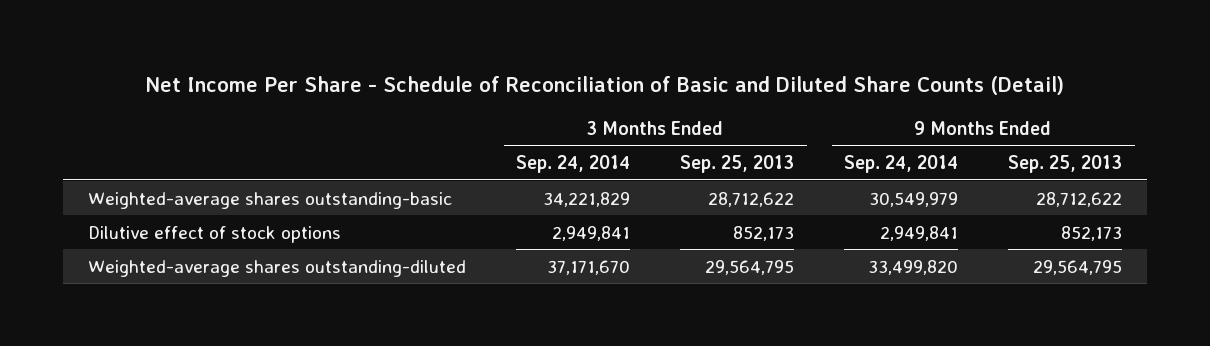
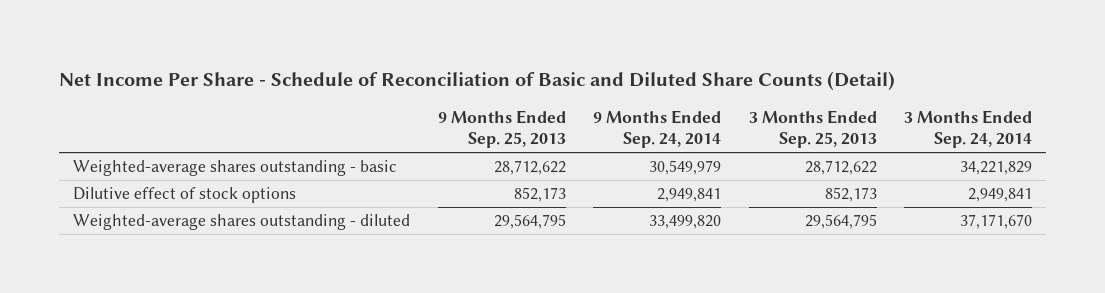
[88,191,453,209] Weighted-average shares outstanding-basic -> [72,160,397,177] Weighted-average shares outstanding - basic
[88,259,467,277] Weighted-average shares outstanding-diluted -> [72,214,410,231] Weighted-average shares outstanding - diluted

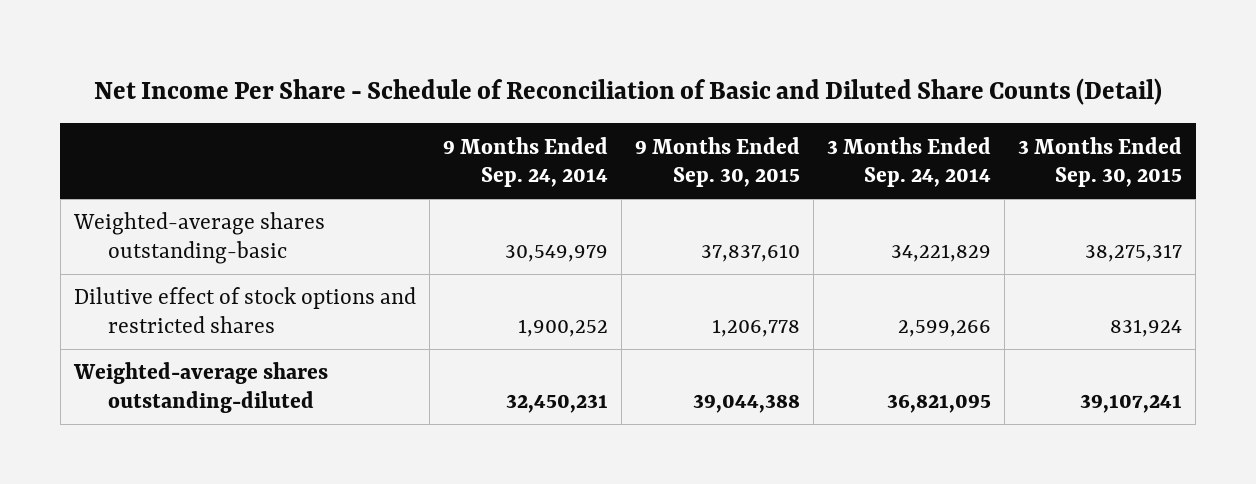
[437,109,566,149] 9 Months Ended Sep. 25, 2013 -> none
[748,109,877,149] 3 Months Ended Sep. 25, 2013 -> none
none -> [635,136,801,188] 9 Months Ended Sep. 30, 2015
none -> [1018,136,1183,188] 3 Months Ended Sep. 30, 2015
[72,160,397,177] Weighted-average shares outstanding - basic -> [72,212,325,264] Weighted-average shares outstanding-basic
[72,187,296,204] Dilutive effect of stock options -> [73,287,416,333] Dilutive effect of stock options and restricted shares
[657,188,722,203] 2,949,841 -> [518,318,609,337] 1,900,252
[968,188,1033,203] 2,949,841 -> [898,319,992,337] 2,599,266
[72,214,410,231] Weighted-average shares outstanding - diluted -> [72,362,328,413] Weighted-average shares outstanding-diluted
[649,215,722,230] 33,499,820 -> [506,393,609,413] 32,450,231
[960,214,1033,230] 37,171,670 -> [887,393,992,413] 36,821,095

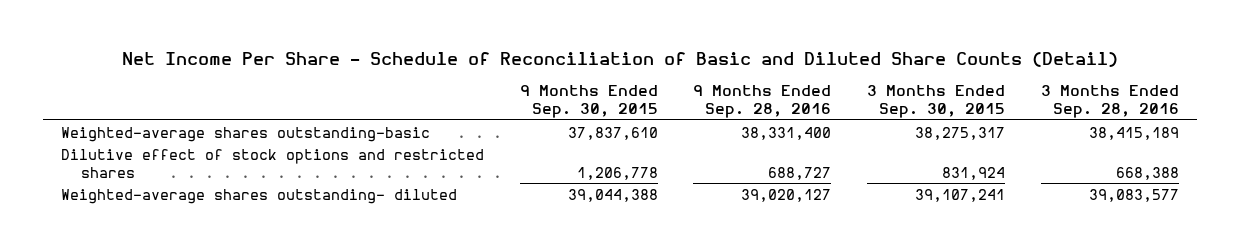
[443,136,609,188] 9 Months Ended Sep. 24, 2014 -> none
[827,136,992,188] 3 Months Ended Sep. 24, 2014 -> none
none -> [693,85,832,119] 9 Months Ended Sep. 28, 2016
none -> [1041,85,1180,119] 3 Months Ended Sep. 28, 2016
[72,362,328,413] Weighted-average shares outstanding-diluted -> [60,188,457,204] Weighted-average shares outstanding- diluted

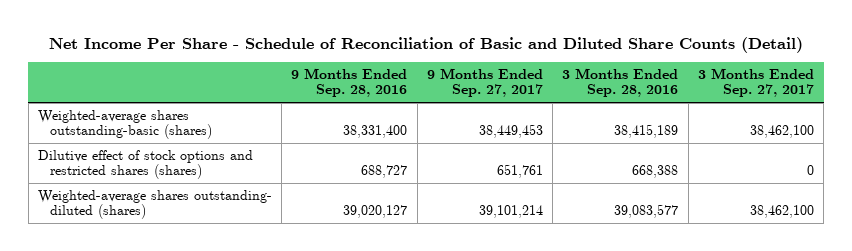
[519,85,658,119] 9 Months Ended Sep. 30, 2015 -> none
[867,85,1006,119] 3 Months Ended Sep. 30, 2015 -> none
none -> [426,67,543,98] 9 Months Ended Sep. 27, 2017
none -> [697,67,814,98] 3 Months Ended Sep. 27, 2017
[60,126,430,142] Weighted-average shares outstanding-basic -> [37,109,213,140] Weighted-average shares outstanding-basic (shares)
[60,148,484,178] Dilutive effect of stock options and restricted shares -> [37,149,253,180] Dilutive effect of stock options and restricted shares (shares)
[60,188,457,204] Weighted-average shares outstanding- diluted -> [37,189,272,220] Weighted-average shares outstanding- diluted (shares)

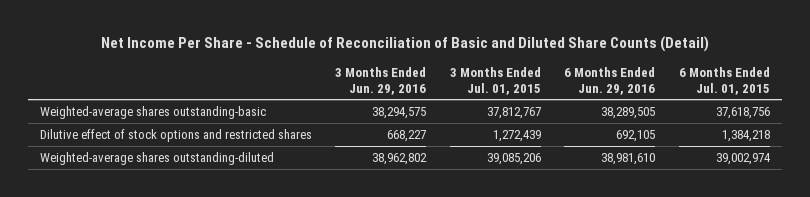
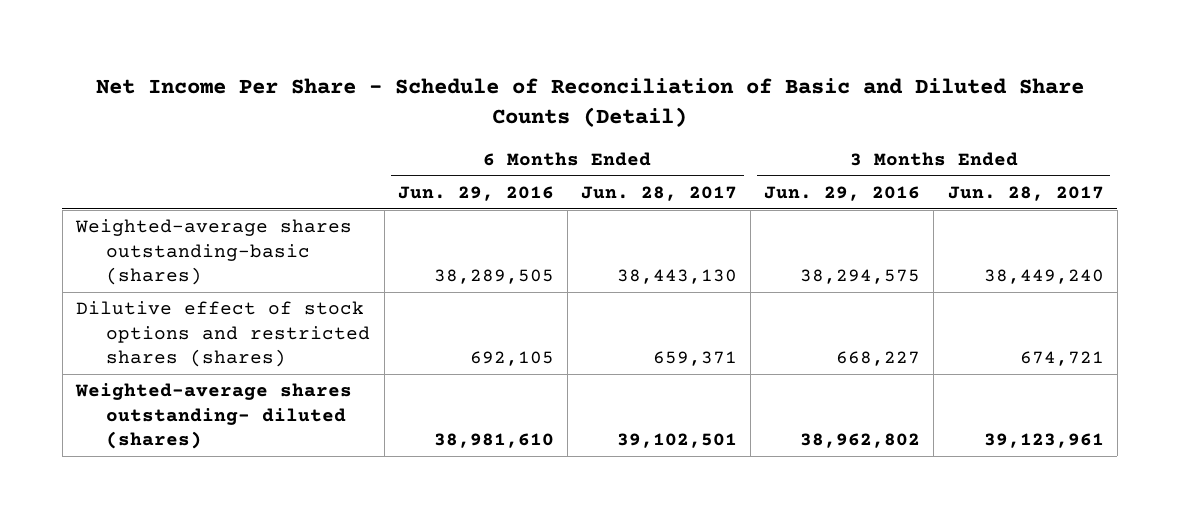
[449,67,541,95] 3 Months Ended Jul. 01, 2015 -> none
[679,67,771,95] 6 Months Ended Jul. 01, 2015 -> none
none -> [580,185,737,201] Jun. 28, 2017
none -> [947,185,1104,201] Jun. 28, 2017
[39,106,266,120] Weighted-average shares outstanding-basic -> [75,219,353,286] Weighted-average shares outstanding-basic (shares)
[39,129,312,143] Dilutive effect of stock options and restricted shares -> [76,301,371,368] Dilutive effect of stock options and restricted shares (shares)
[39,152,274,166] Weighted-average shares outstanding-diluted -> [75,383,353,450] Weighted-average shares outstanding- diluted (shares)

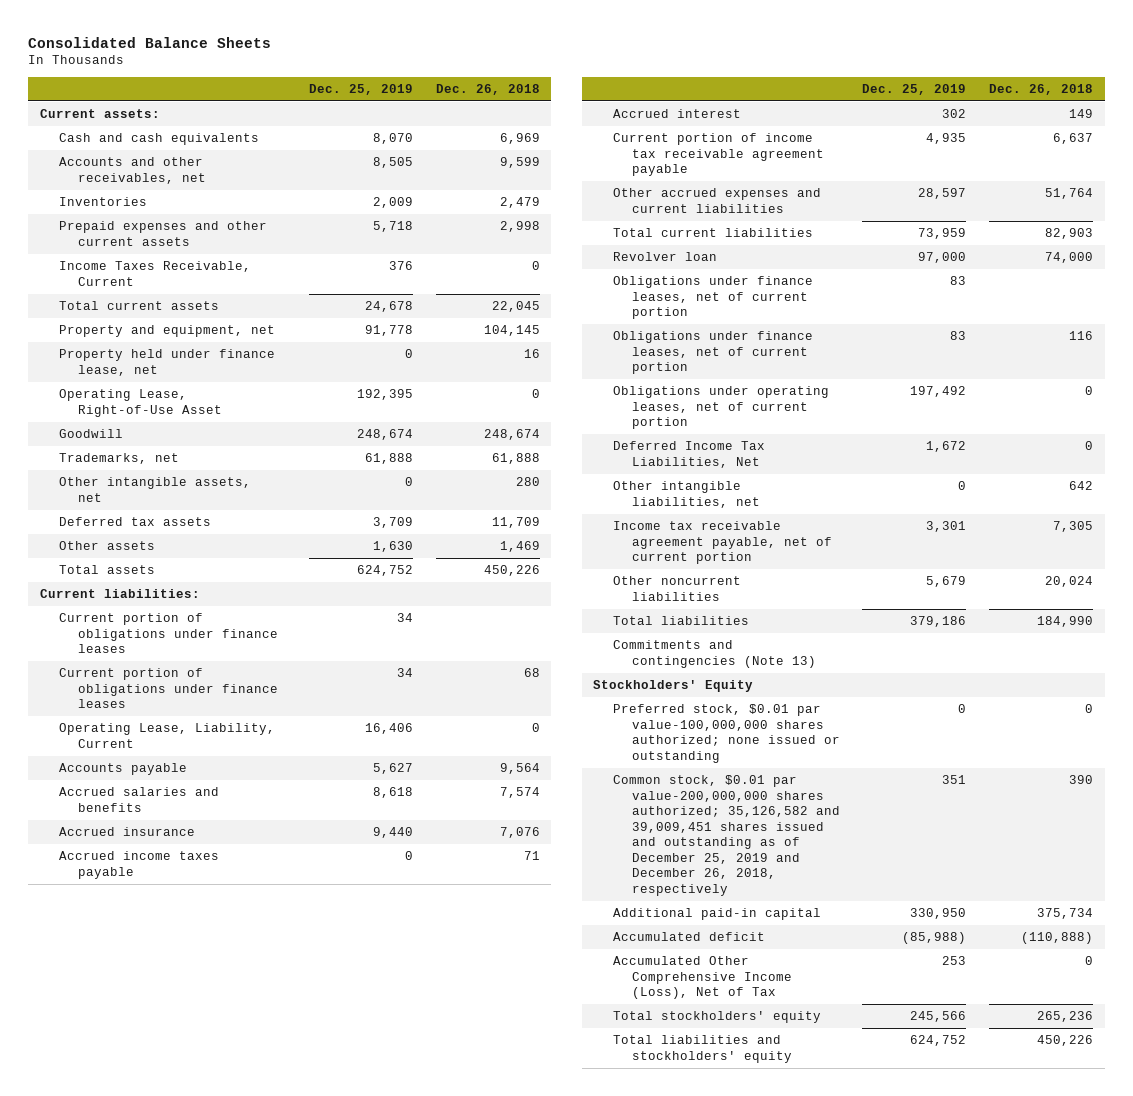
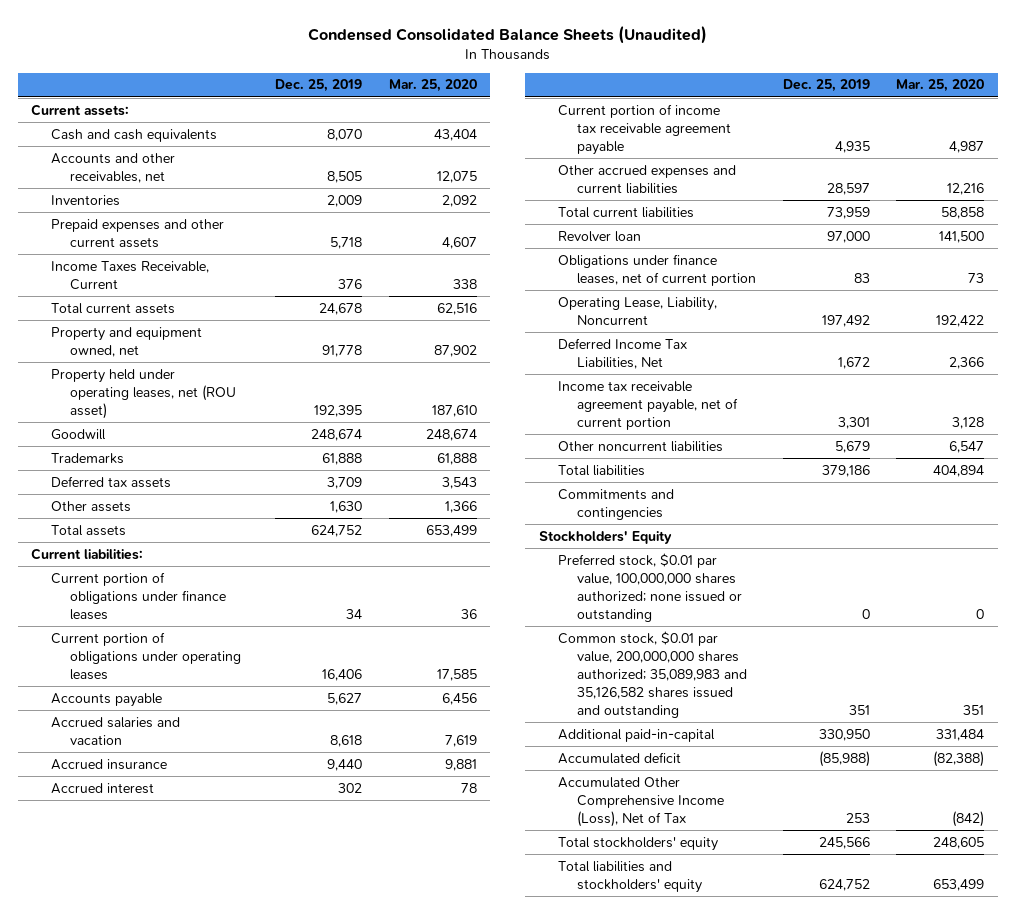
[28,36,272,48] Consolidated Balance Sheets -> [307,25,707,44] Condensed Consolidated Balance Sheets (Unaudited)
[435,83,540,95] Dec. 26, 2018 -> none
none -> [389,79,478,93] Mar. 25, 2020
[58,349,275,376] Property held under finance lease, net -> none
[58,325,275,338] Property and equipment, net -> [50,326,202,357] Property and equipment owned, net
[58,389,222,417] Operating Lease, Right-of-Use Asset -> [50,368,236,419] Property held under operating leases, net (ROU asset)
[58,477,251,502] Other intangible assets, net -> none
[58,453,179,465] Trademarks, net -> [50,452,124,464] Trademarks
[58,668,278,709] Current portion of obligations under finance leases -> none
[58,723,275,748] Operating Lease, Liability, Current -> [50,631,241,680] Current portion of obligations under operating leases
[58,787,219,812] Accrued salaries and benefits -> [50,716,180,745] Accrued salaries and vacation
[58,851,219,879] Accrued income taxes payable -> none
[612,331,813,375] Obligations under finance leases, net of current portion -> none
[612,386,829,430] Obligations under operating leases, net of current portion -> [557,296,717,325] Operating Lease, Liability, Noncurrent
[612,481,760,508] Other intangible liabilities, net -> none
[612,640,816,668] Commitments and contingencies (Note 13) -> [557,488,674,520] Commitments and contingencies
[612,704,840,763] Preferred stock, $0.01 par value-100,000,000 shares authorized; none issued or outstanding -> [557,552,743,622] Preferred stock, $0.01 par value, 100,000,000 shares authorized; none issued or outstanding
[612,775,840,897] Common stock, $0.01 par value-200,000,000 shares authorized; 35,126,582 and 39,009,451 shares issued and outstanding as of December 25, 2019 and December 26, 2018, respectively -> [557,630,748,718] Common stock, $0.01 par value, 200,000,000 shares authorized; 35,089,983 and 35,126,582 shares issued and outstanding
[612,908,821,921] Additional paid-in capital -> [557,728,715,742] Additional paid-in-capital

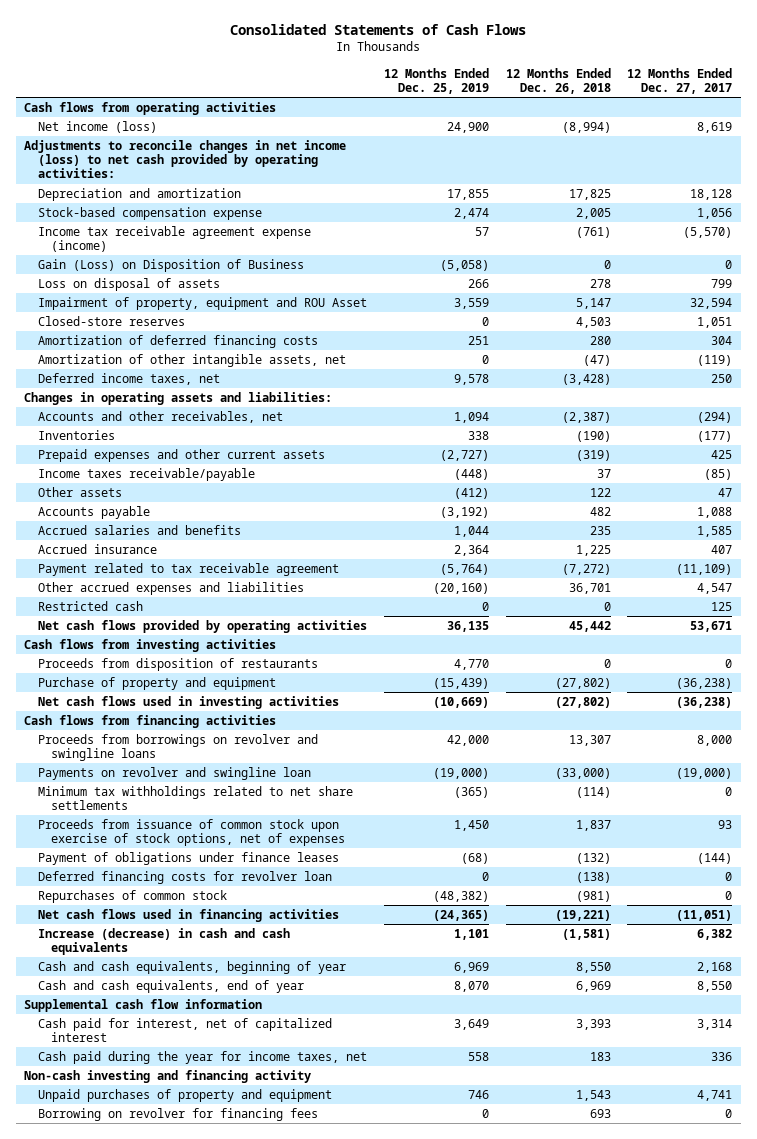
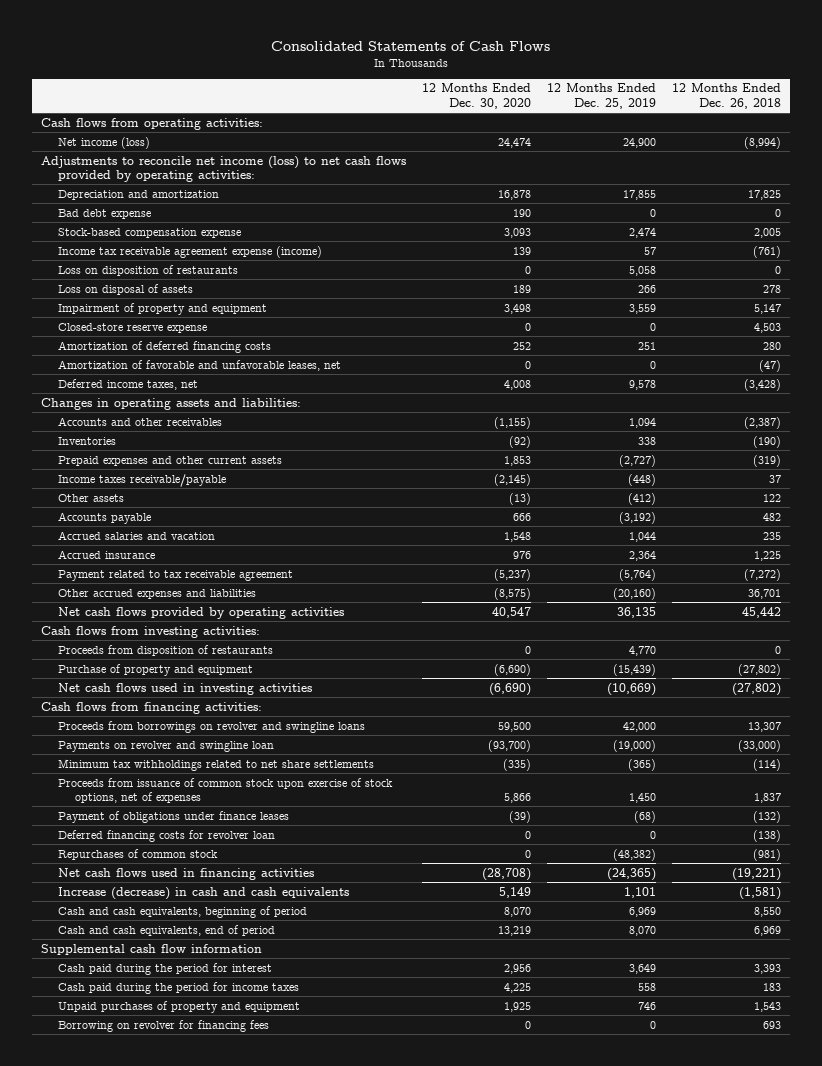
[627,67,733,94] 12 Months Ended Dec. 27, 2017 -> none
none -> [421,83,531,109] 12 Months Ended Dec. 30, 2020
[24,102,277,116] Cash flows from operating activities -> [40,117,263,130] Cash flows from operating activities:
[24,140,347,179] Adjustments to reconcile changes in net income (loss) to net cash provided by operating activities: -> [40,155,406,182] Adjustments to reconcile net income (loss) to net cash flows provided by operating activities:
none -> [57,208,151,219] Bad debt expense
[37,259,304,273] Gain (Loss) on Disposition of Business -> [57,264,238,276] Loss on disposition of restaurants
[439,260,489,272] (5,058) -> [629,265,657,276] 5,058
[37,297,367,311] Impairment of property, equipment and ROU Asset -> [57,302,267,315] Impairment of property and equipment
[37,316,185,327] Closed-store reserves -> [57,322,207,333] Closed-store reserve expense
[37,354,346,368] Amortization of other intangible assets, net -> [57,359,341,371] Amortization of favorable and unfavorable leases, net
[37,411,283,424] Accounts and other receivables, net -> [57,416,222,426] Accounts and other receivables
[37,525,241,536] Accrued salaries and benefits -> [57,530,215,540] Accrued salaries and vacation
[37,601,143,612] Restricted cash -> none
[24,639,277,653] Cash flows from investing activities -> [40,625,260,638] Cash flows from investing activities:
[24,715,277,729] Cash flows from financing activities -> [40,701,262,714] Cash flows from financing activities:
[37,961,346,975] Cash and cash equivalents, beginning of year -> [57,905,307,918] Cash and cash equivalents, beginning of period
[37,980,304,994] Cash and cash equivalents, end of year -> [57,924,275,936] Cash and cash equivalents, end of period
[24,1070,312,1084] Non-cash investing and financing activity -> none
[37,1018,332,1043] Cash paid for interest, net of capitalized interest -> [57,962,272,975] Cash paid during the period for interest
[37,1051,367,1065] Cash paid during the year for income taxes, net -> [57,981,299,994] Cash paid during the period for income taxes

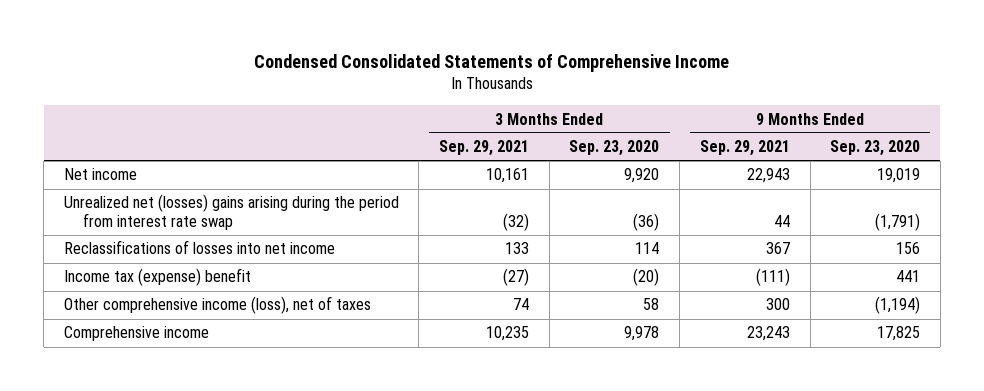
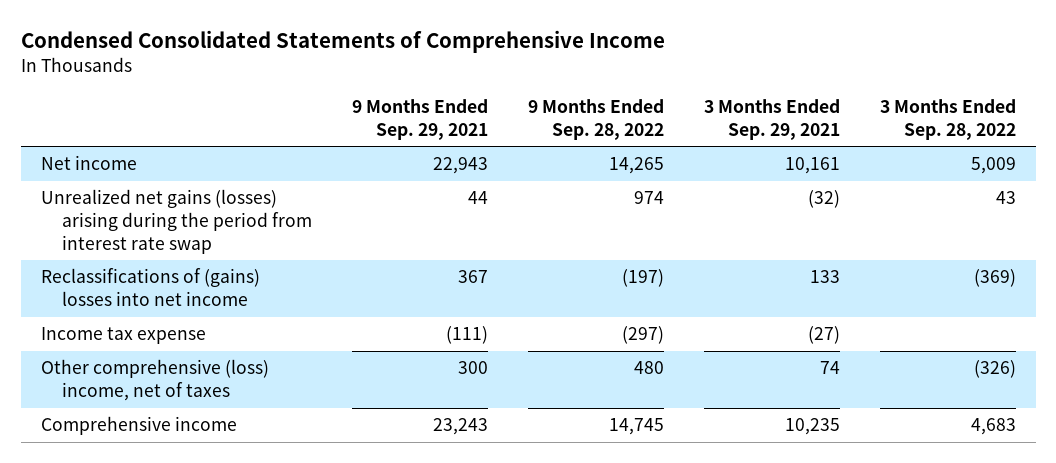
[569,140,660,157] Sep. 23, 2020 -> none
[830,140,921,157] Sep. 23, 2020 -> none
none -> [527,99,664,140] 9 Months Ended Sep. 28, 2022
none -> [879,99,1016,140] 3 Months Ended Sep. 28, 2022
[63,194,399,231] Unrealized net (losses) gains arising during the period from interest rate swap -> [40,189,313,254] Unrealized net gains (losses) arising during the period from interest rate swap
[63,240,335,255] Reclassifications of losses into net income -> [40,268,260,307] Reclassifications of (gains) losses into net income
[63,268,251,287] Income tax (expense) benefit -> [40,327,206,345] Income tax expense
[63,296,371,315] Other comprehensive income (loss), net of taxes -> [40,359,269,402] Other comprehensive (loss) income, net of taxes

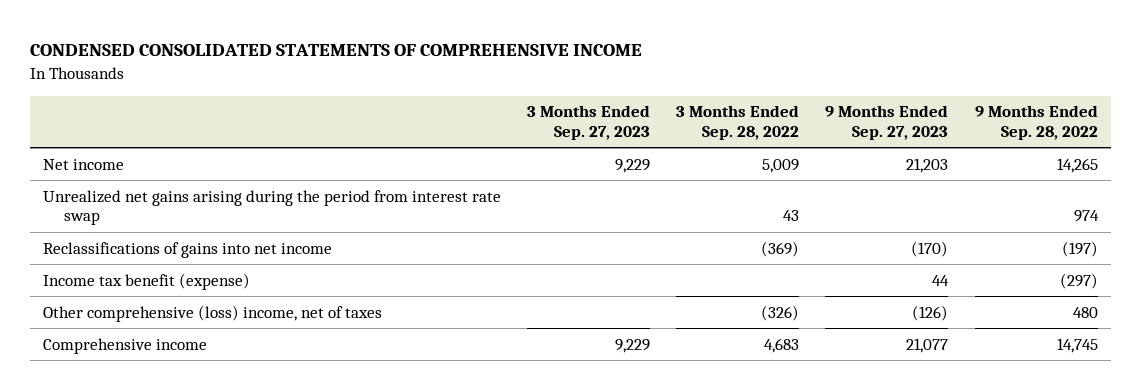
[20,30,665,54] Condensed Consolidated Statements of Comprehensive Income -> [30,44,643,57] CONDENSED CONSOLIDATED STATEMENTS OF COMPREHENSIVE INCOME
[352,99,489,140] 9 Months Ended Sep. 29, 2021 -> none
[703,99,840,140] 3 Months Ended Sep. 29, 2021 -> none
none -> [527,105,651,140] 3 Months Ended Sep. 27, 2023
none -> [825,105,949,140] 9 Months Ended Sep. 27, 2023
[40,189,313,254] Unrealized net gains (losses) arising during the period from interest rate swap -> [43,189,502,226] Unrealized net gains arising during the period from interest rate swap
[40,268,260,307] Reclassifications of (gains) losses into net income -> [43,241,333,258] Reclassifications of gains into net income
[40,327,206,345] Income tax expense -> [43,272,251,290] Income tax benefit (expense)

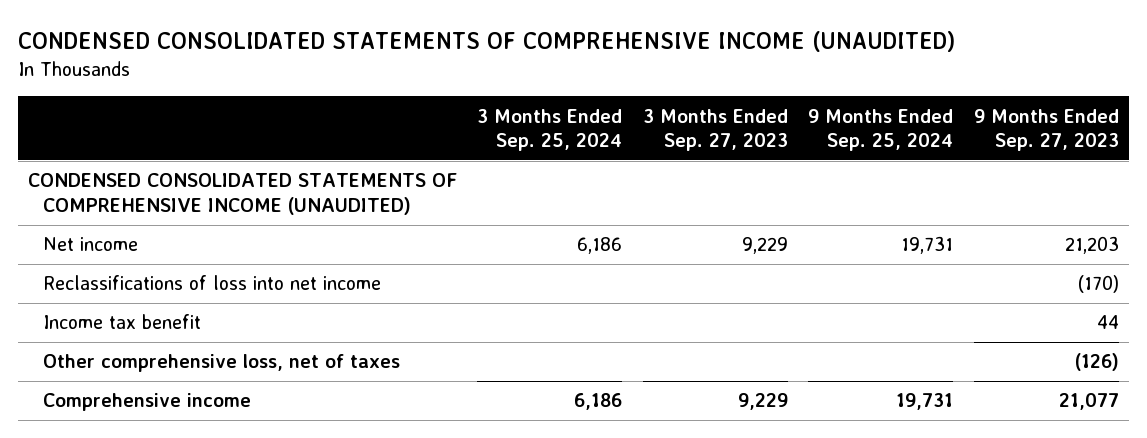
[30,44,643,57] CONDENSED CONSOLIDATED STATEMENTS OF COMPREHENSIVE INCOME -> [17,30,955,52] CONDENSED CONSOLIDATED STATEMENTS OF COMPREHENSIVE INCOME (UNAUDITED)
[676,105,800,140] 3 Months Ended Sep. 28, 2022 -> none
[974,105,1098,140] 9 Months Ended Sep. 28, 2022 -> none
none -> [477,108,623,152] 3 Months Ended Sep. 25, 2024
none -> [808,108,954,152] 9 Months Ended Sep. 25, 2024
none -> [28,173,458,215] CONDENSED CONSOLIDATED STATEMENTS OF COMPREHENSIVE INCOME (UNAUDITED)
[43,189,502,226] Unrealized net gains arising during the period from interest rate swap -> none
[43,241,333,258] Reclassifications of gains into net income -> [43,275,382,291] Reclassifications of loss into net income
[43,272,251,290] Income tax benefit (expense) -> [43,314,202,330] Income tax benefit
[43,304,383,322] Other comprehensive (loss) income, net of taxes -> [43,354,401,373] Other comprehensive loss, net of taxes

